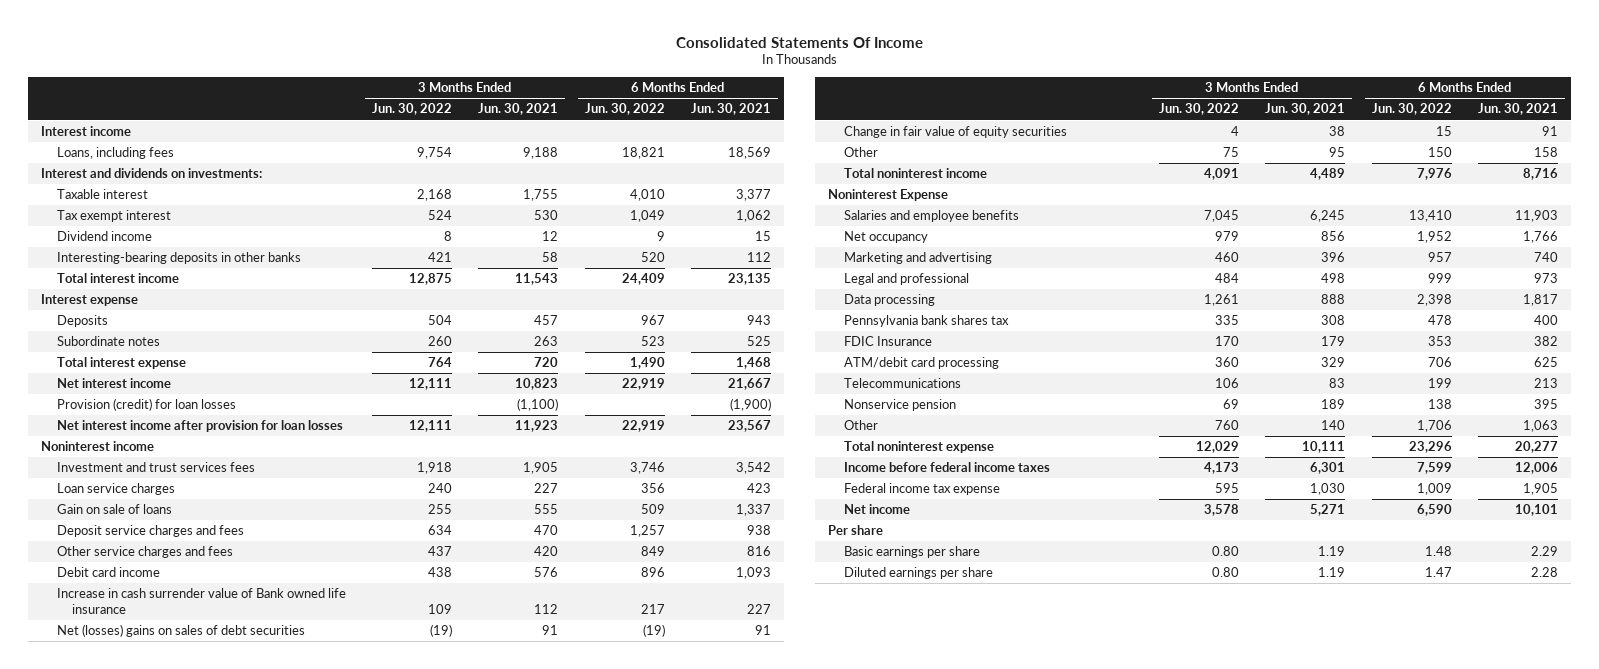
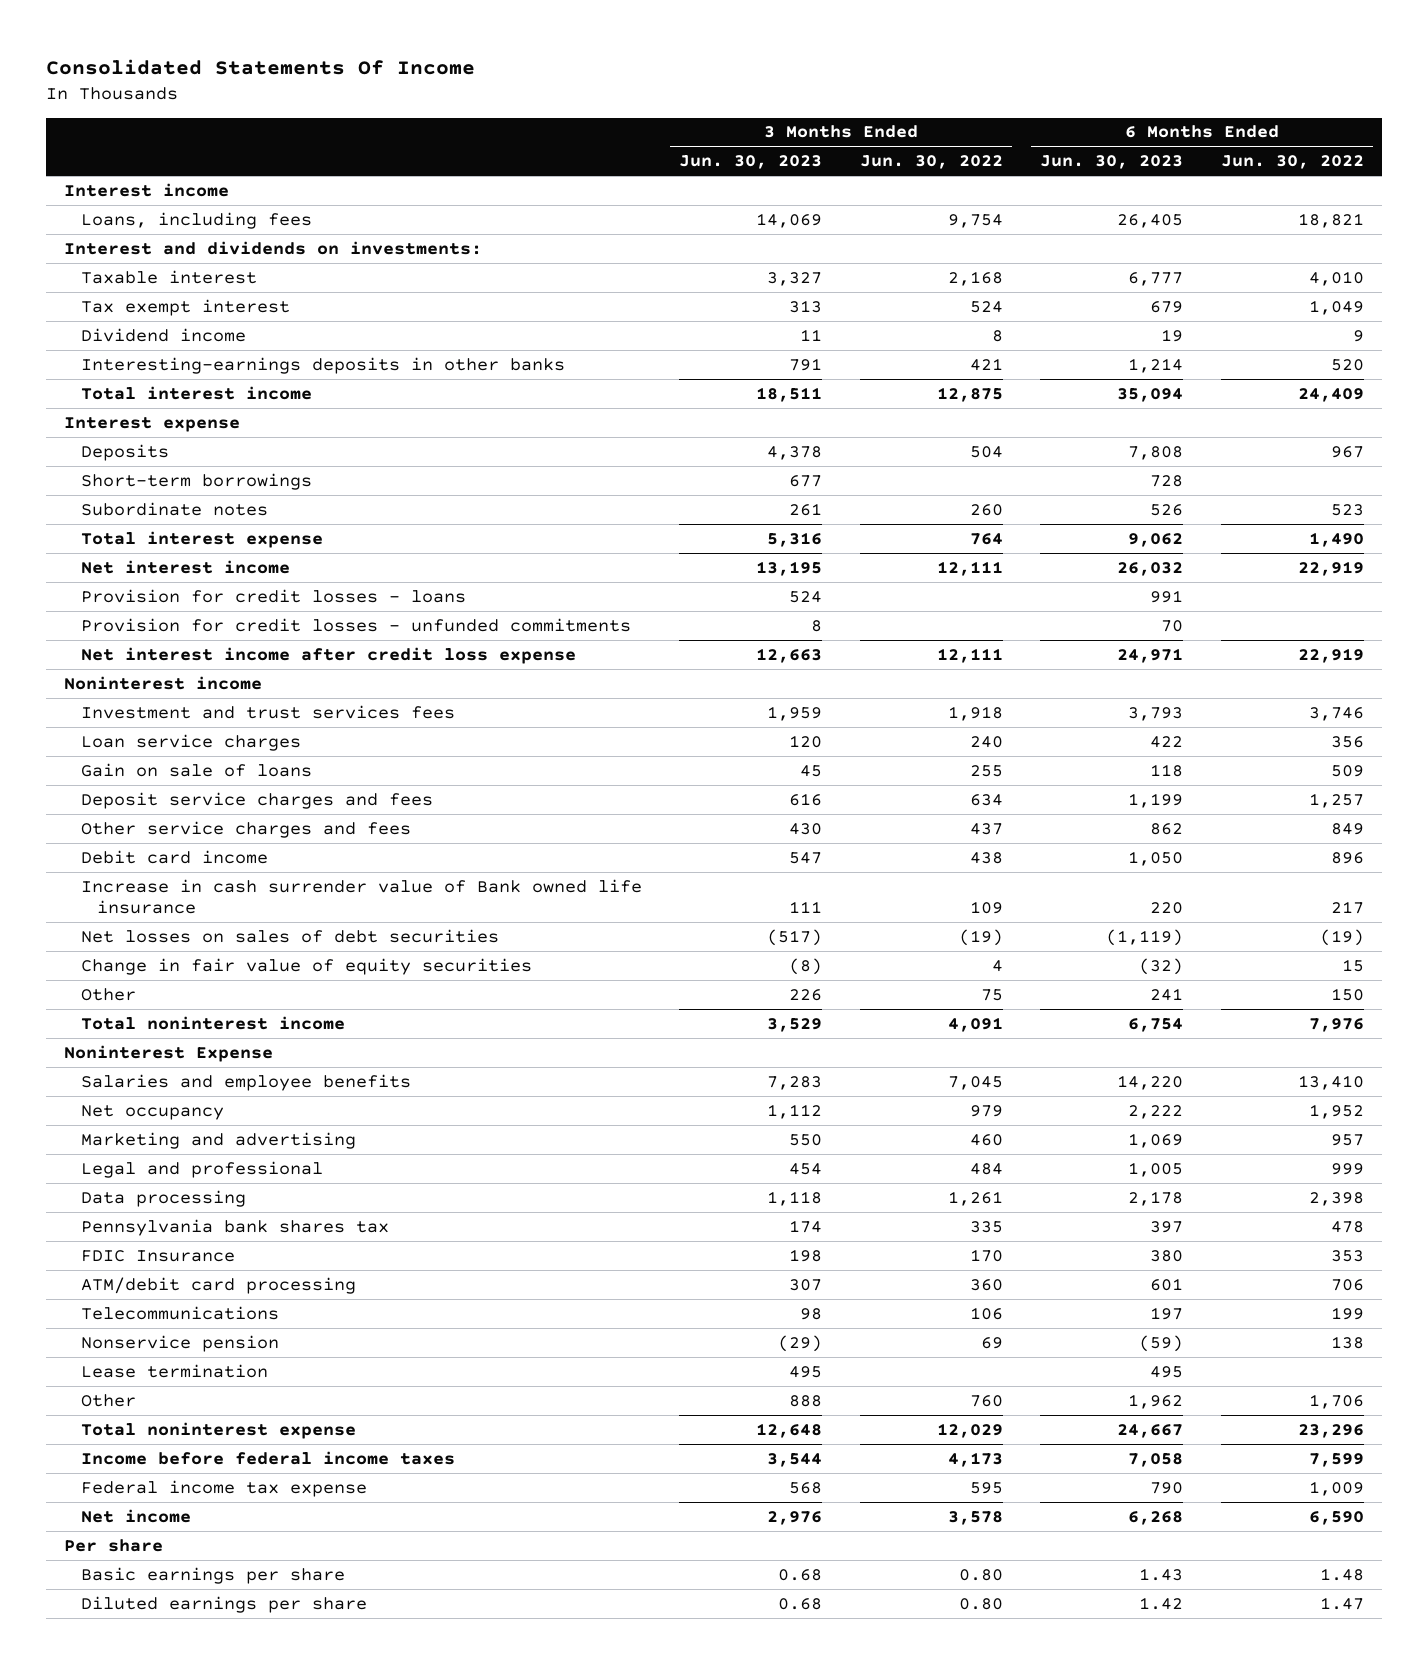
[478,103,559,116] Jun. 30, 2021 -> none
[690,103,771,116] Jun. 30, 2021 -> none
none -> [679,155,823,170] Jun. 30, 2023
none -> [1040,155,1184,170] Jun. 30, 2023
[56,252,301,265] Interesting-bearing deposits in other banks -> [80,356,565,374] Interesting-earnings deposits in other banks
none -> [80,472,312,490] Short-term borrowings
[56,398,236,412] Provision (credit) for loan losses -> [80,588,466,603] Provision for credit losses - loans
none -> [80,617,631,632] Provision for credit losses - unfunded commitments
[56,420,343,433] Net interest income after provision for loan losses -> [80,646,576,664] Net interest income after credit loss expense
[56,624,305,638] Net (losses) gains on sales of debt securities -> [80,928,499,943] Net losses on sales of debt securities
none -> [80,1363,268,1378] Lease termination

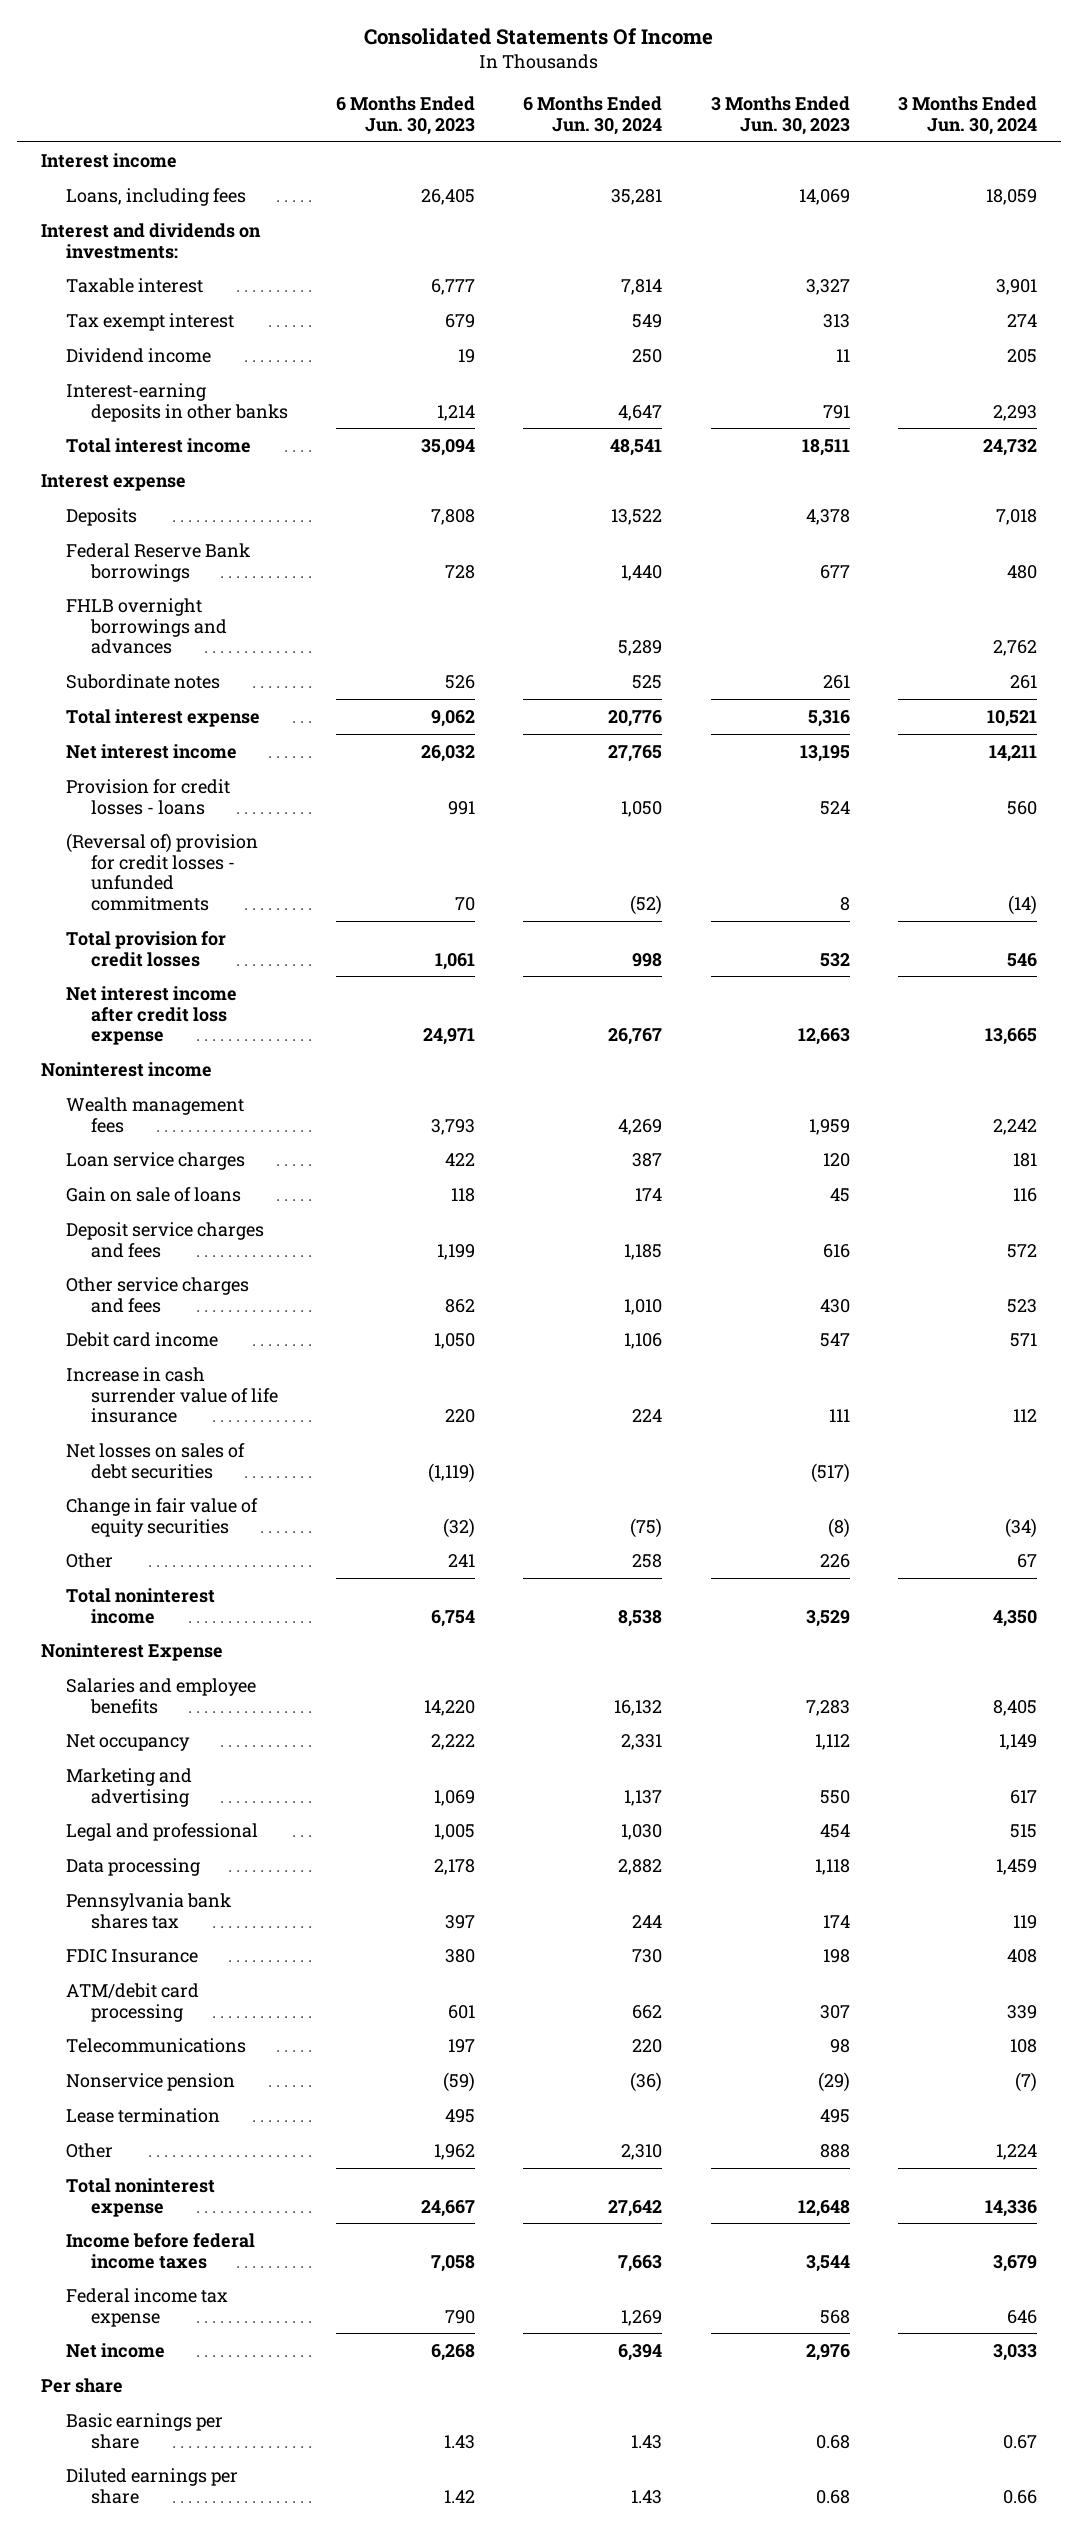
[859,155,1003,170] Jun. 30, 2022 -> none
[1220,155,1364,170] Jun. 30, 2022 -> none
none -> [523,95,663,135] 6 Months Ended Jun. 30, 2024
none -> [898,95,1038,135] 3 Months Ended Jun. 30, 2024
[80,356,565,374] Interesting-earnings deposits in other banks -> [65,382,288,422] Interest-earning deposits in other banks
[80,472,312,490] Short-term borrowings -> [65,542,250,582] Federal Reserve Bank borrowings
none -> [65,597,227,655] FHLB overnight borrowings and advances
[80,617,631,632] Provision for credit losses - unfunded commitments -> [65,832,258,912] (Reversal of) provision for credit losses - unfunded commitments
none -> [65,930,226,967] Total provision for credit losses
[80,704,455,719] Investment and trust services fees -> [65,1096,244,1133] Wealth management fees
[80,878,642,915] Increase in cash surrender value of Bank owned life insurance -> [65,1366,278,1424] Increase in cash surrender value of life insurance

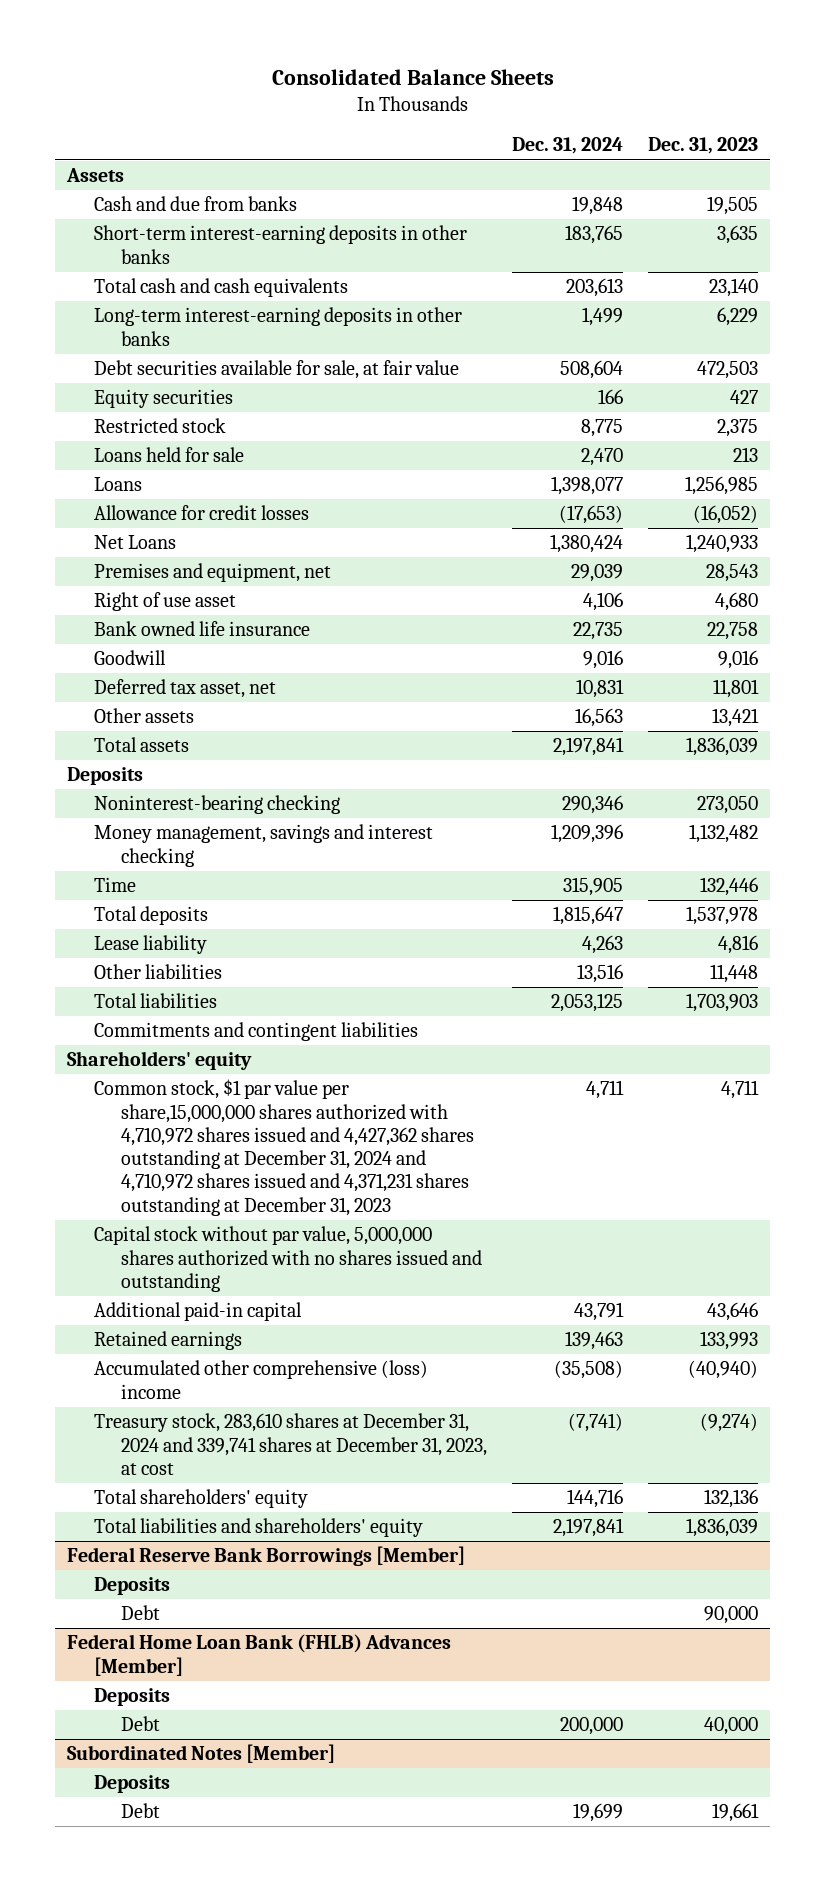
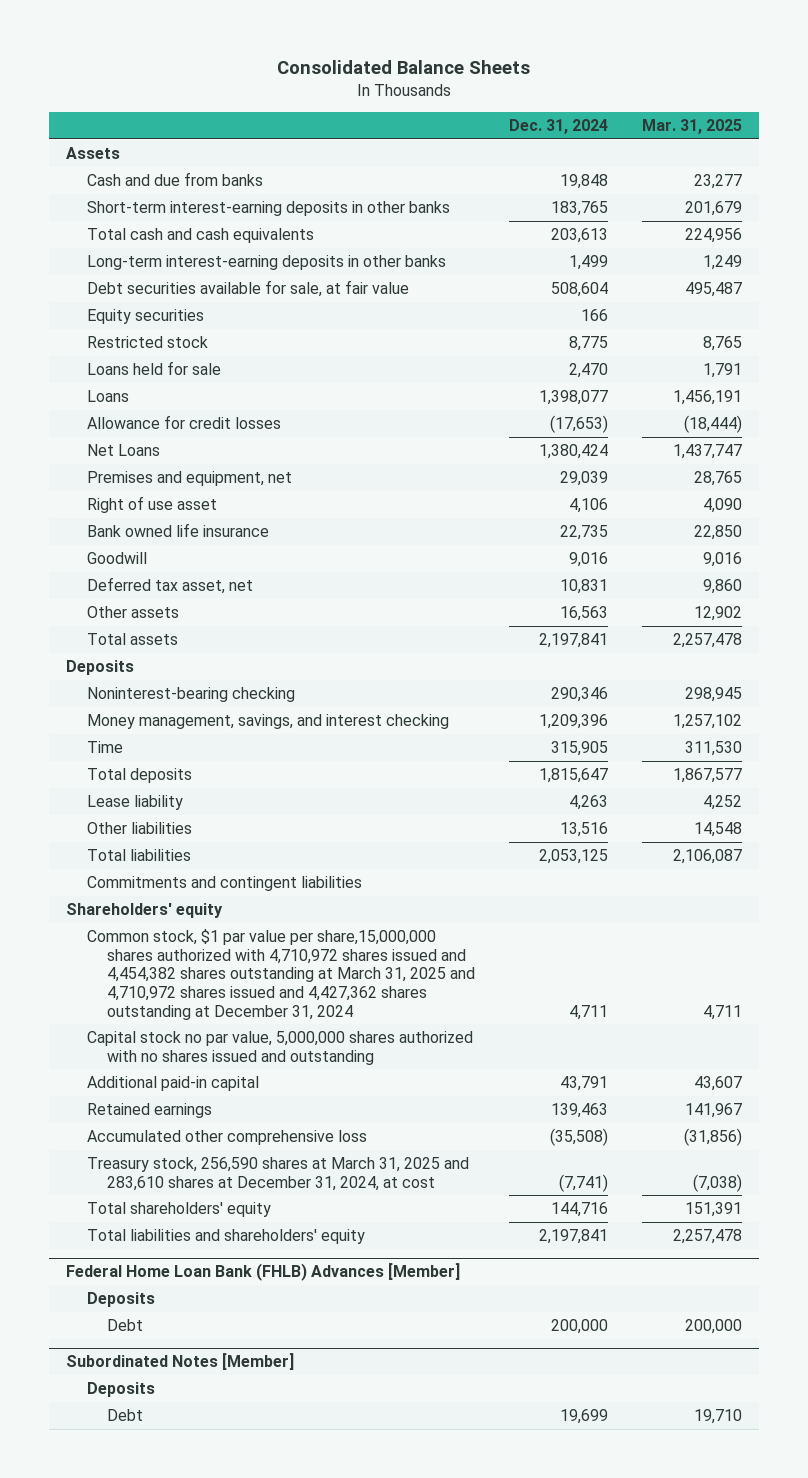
[647,137,758,155] Dec. 31, 2023 -> none
none -> [641,119,742,135] Mar. 31, 2025
[94,824,434,867] Money management, savings and interest checking -> [86,714,449,730] Money management, savings, and interest checking
[94,1079,474,1216] Common stock, $1 par value per share,15,000,000 shares authorized with 4,710,972 shares issued and 4,427,362 shares outstanding at December 31, 2024 and 4,710,972 shares issued and 4,371,231 shares outstanding at December 31, 2023 -> [86,929,476,1020] Common stock, $1 par value per share,15,000,000 shares authorized with 4,710,972 shares issued and 4,454,382 shares outstanding at March 31, 2025 and 4,710,972 shares issued and 4,427,362 shares outstanding at December 31, 2024
[94,1226,482,1292] Capital stock without par value, 5,000,000 shares authorized with no shares issued and outstanding -> [86,1031,473,1065] Capital stock no par value, 5,000,000 shares authorized with no shares issued and outstanding
[94,1360,429,1399] Accumulated other comprehensive (loss) income -> [86,1130,367,1146] Accumulated other comprehensive loss
[94,1413,487,1475] Treasury stock, 283,610 shares at December 31, 2024 and 339,741 shares at December 31, 2023, at cost -> [86,1157,469,1191] Treasury stock, 256,590 shares at March 31, 2025 and 283,610 shares at December 31, 2024, at cost
[67,1546,466,1567] Federal Reserve Bank Borrowings [Member] -> none
[94,1577,171,1596] Deposits -> none
[120,1605,160,1621] Debt -> none

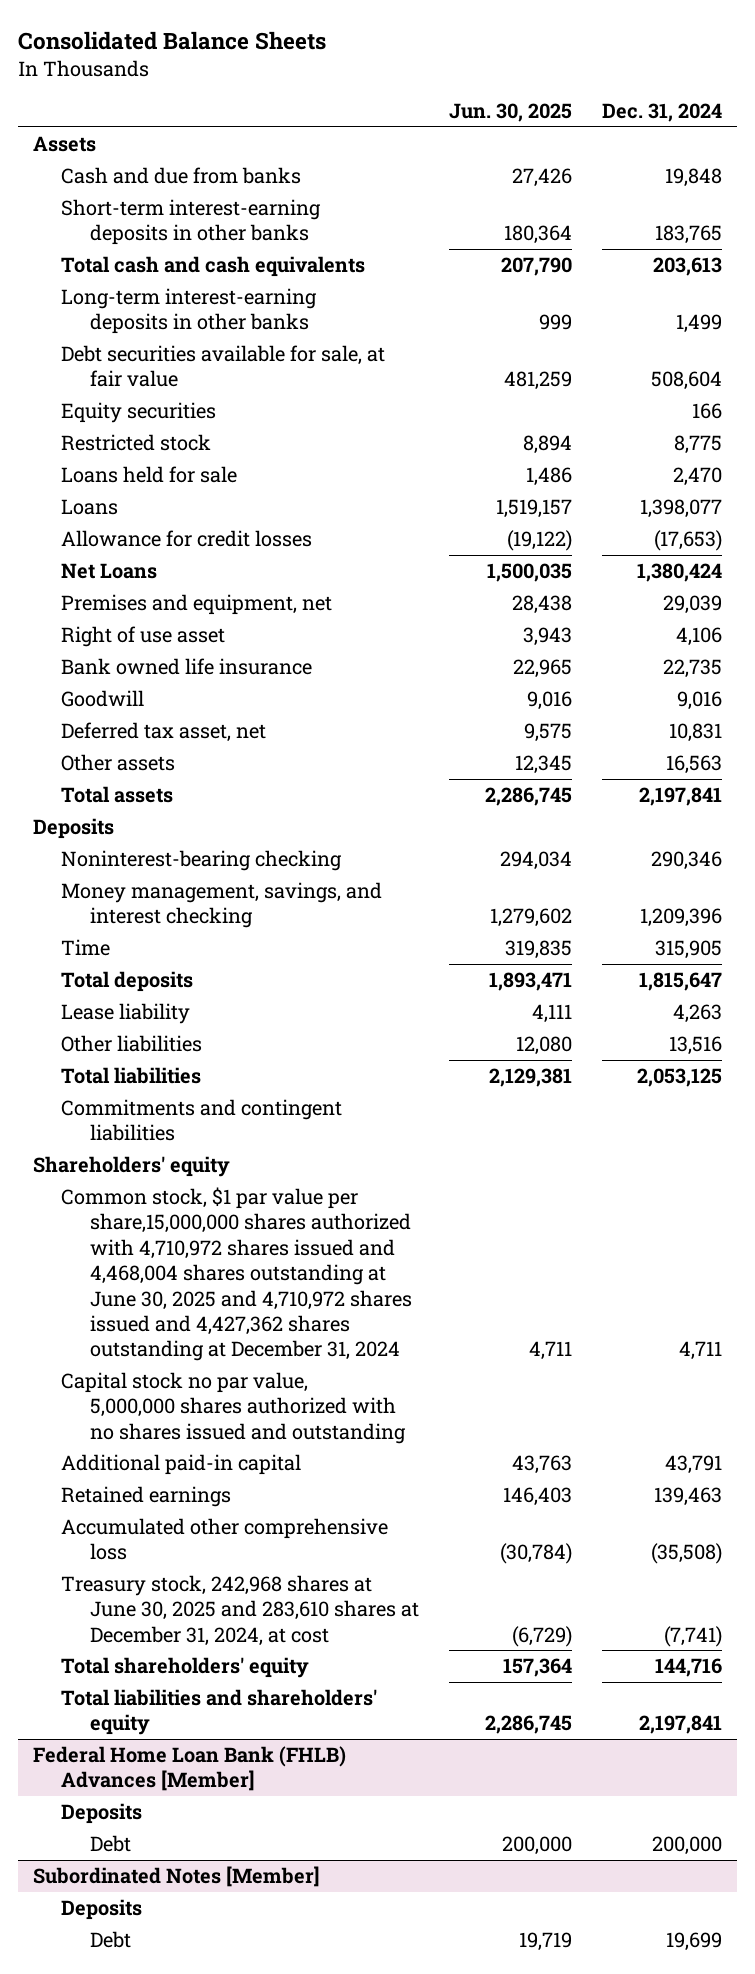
[641,119,742,135] Mar. 31, 2025 -> none
none -> [448,103,572,123] Jun. 30, 2025
[86,929,476,1020] Common stock, $1 par value per share,15,000,000 shares authorized with 4,710,972 shares issued and 4,454,382 shares outstanding at March 31, 2025 and 4,710,972 shares issued and 4,427,362 shares outstanding at December 31, 2024 -> [61,1186,412,1362] Common stock, $1 par value per share,15,000,000 shares authorized with 4,710,972 shares issued and 4,468,004 shares outstanding at June 30, 2025 and 4,710,972 shares issued and 4,427,362 shares outstanding at December 31, 2024
[86,1157,469,1191] Treasury stock, 256,590 shares at March 31, 2025 and 283,610 shares at December 31, 2024, at cost -> [61,1574,419,1646] Treasury stock, 242,968 shares at June 30, 2025 and 283,610 shares at December 31, 2024, at cost

